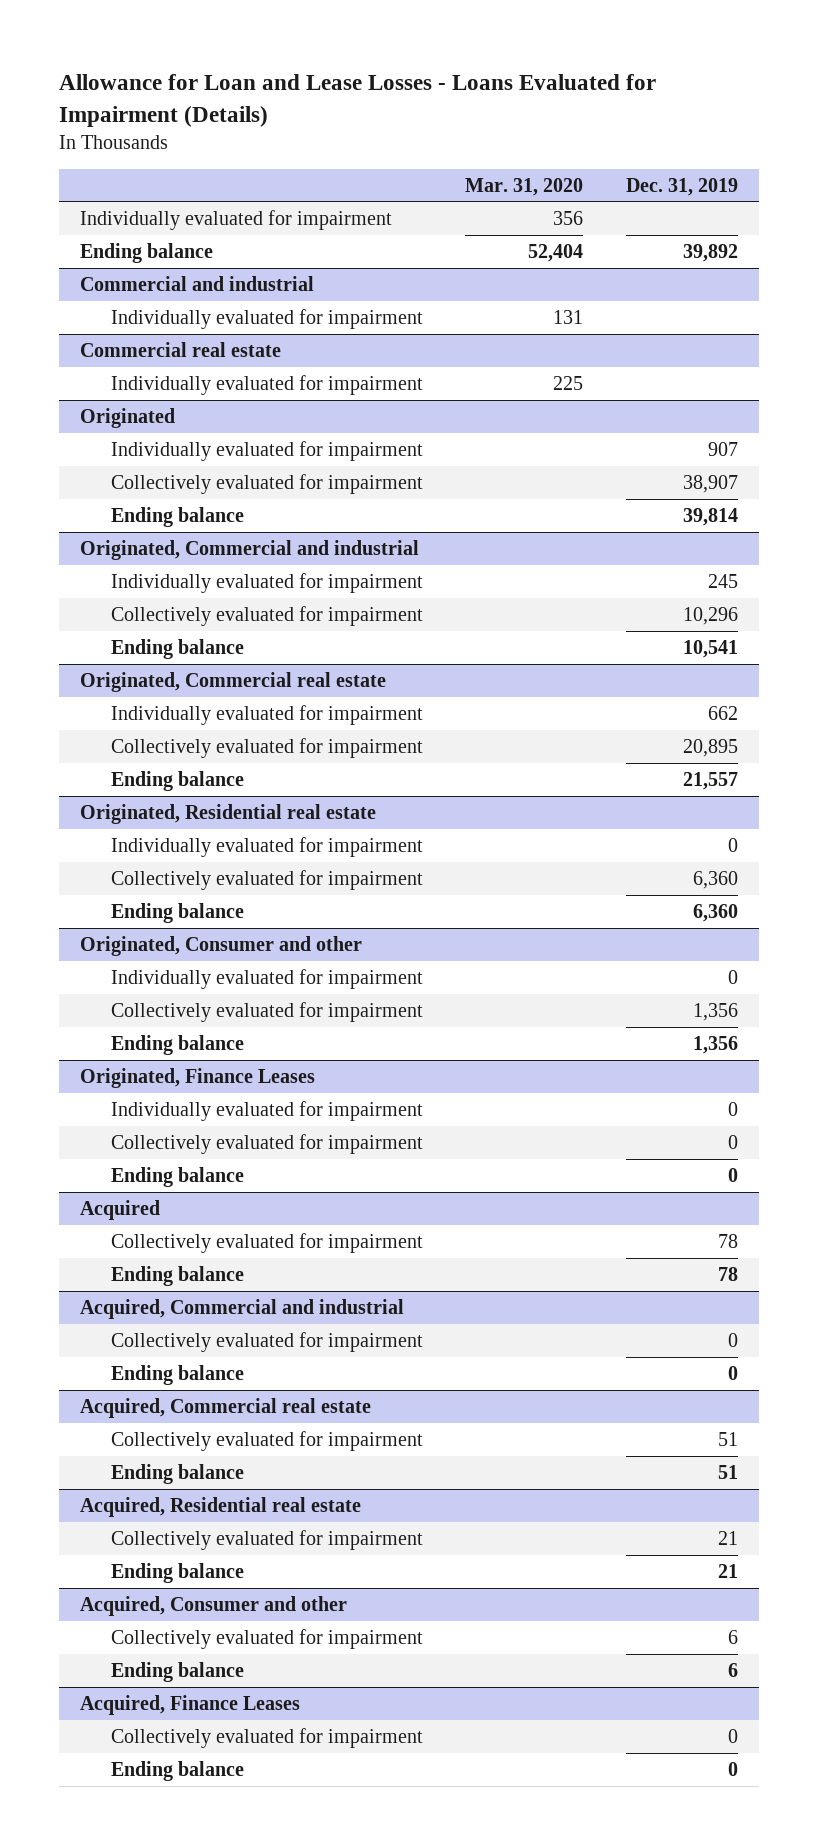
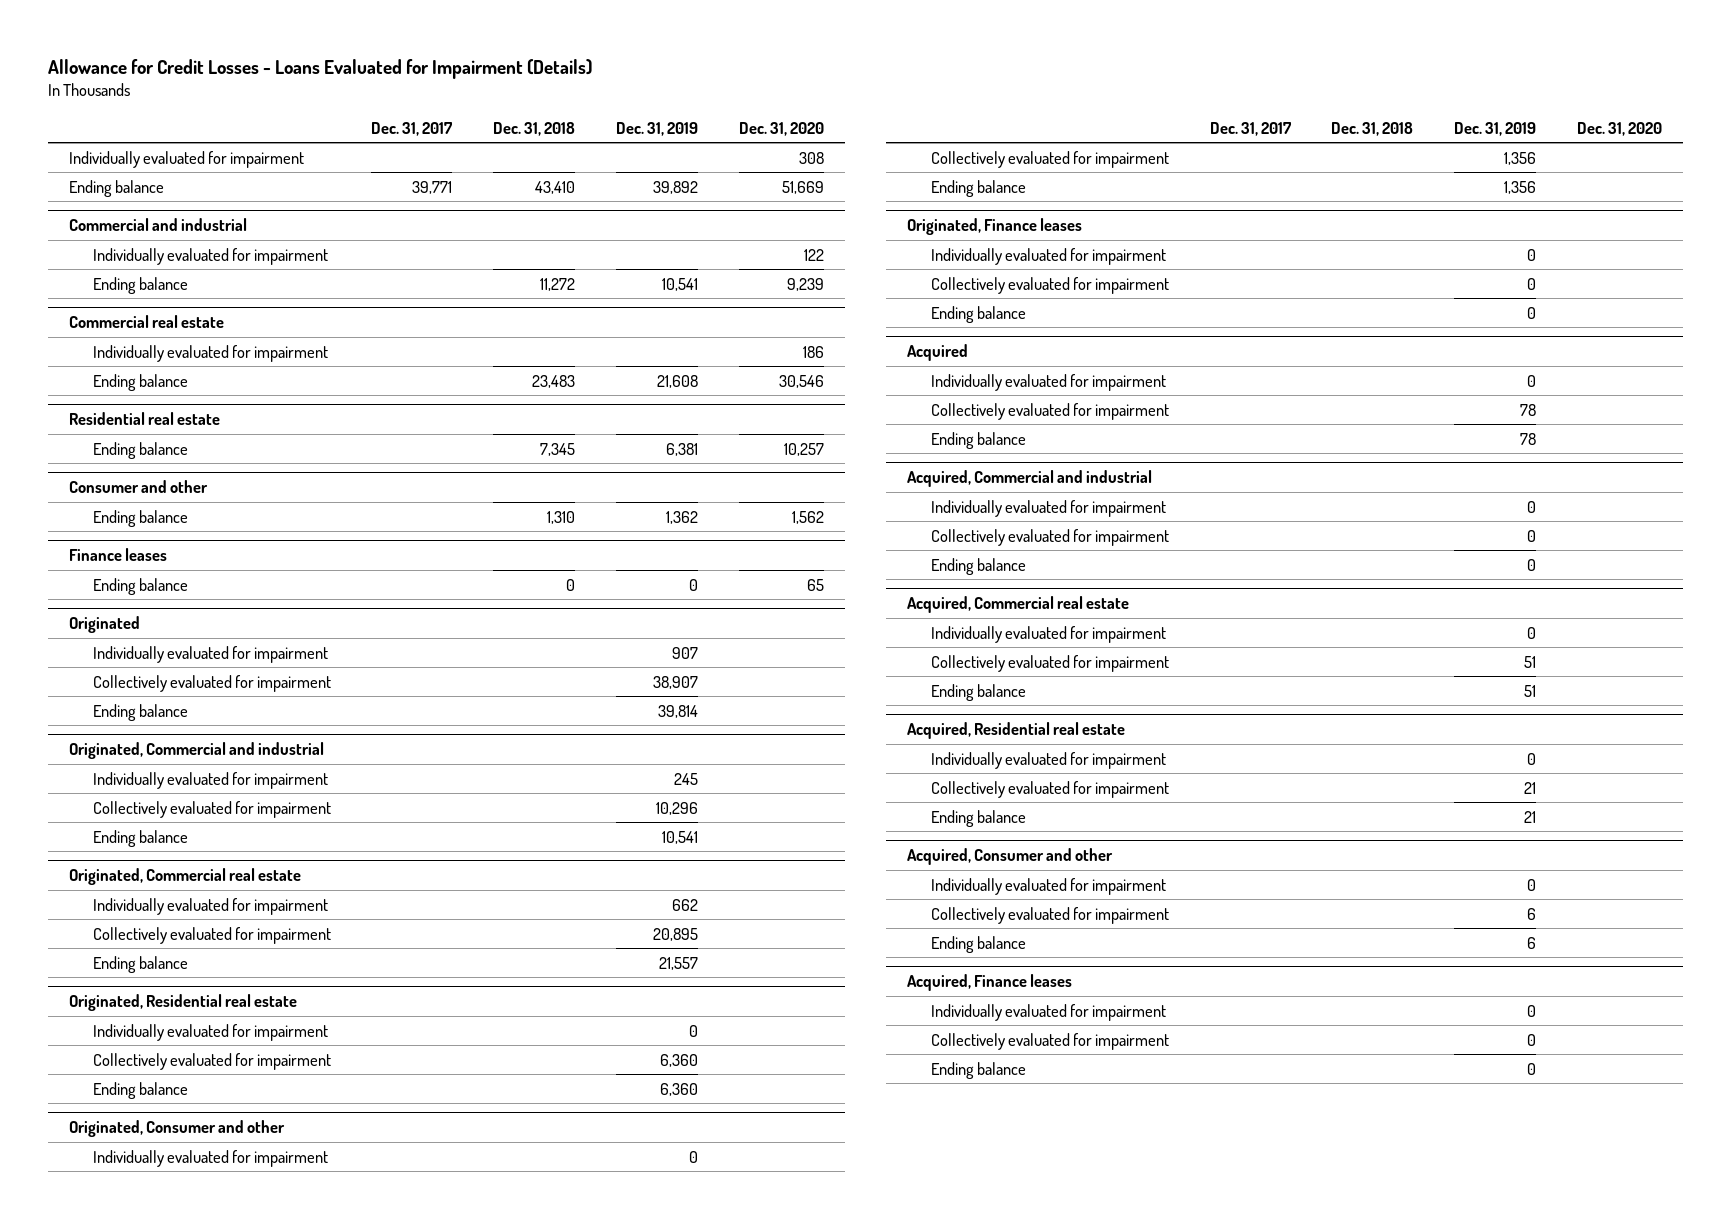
[59,74,657,127] Allowance for Loan and Lease Losses - Loans Evaluated for Impairment (Details) -> [48,58,593,79] Allowance for Credit Losses - Loans Evaluated for Impairment (Details)
[465,177,584,196] Mar. 31, 2020 -> none
none -> [371,121,454,136] Dec. 31, 2017
none -> [493,121,576,136] Dec. 31, 2018
none -> [739,121,825,136] Dec. 31, 2020
none -> [92,276,188,294] Ending balance
none -> [92,373,188,391] Ending balance
none -> [68,412,220,426] Residential real estate
none -> [92,441,188,459] Ending balance
none -> [68,480,208,494] Consumer and other
none -> [92,509,188,527] Ending balance
none -> [68,548,167,562] Finance leases
none -> [92,577,188,595] Ending balance
[80,1067,316,1088] Originated, Finance Leases -> [906,218,1082,236] Originated, Finance leases
none -> [930,373,1166,391] Individually evaluated for impairment
none -> [930,499,1166,517] Individually evaluated for impairment
none -> [930,625,1166,643] Individually evaluated for impairment
none -> [930,751,1166,769] Individually evaluated for impairment
none -> [930,877,1166,895] Individually evaluated for impairment
[80,1694,301,1715] Acquired, Finance Leases -> [906,974,1072,992] Acquired, Finance leases
none -> [930,1003,1166,1021] Individually evaluated for impairment

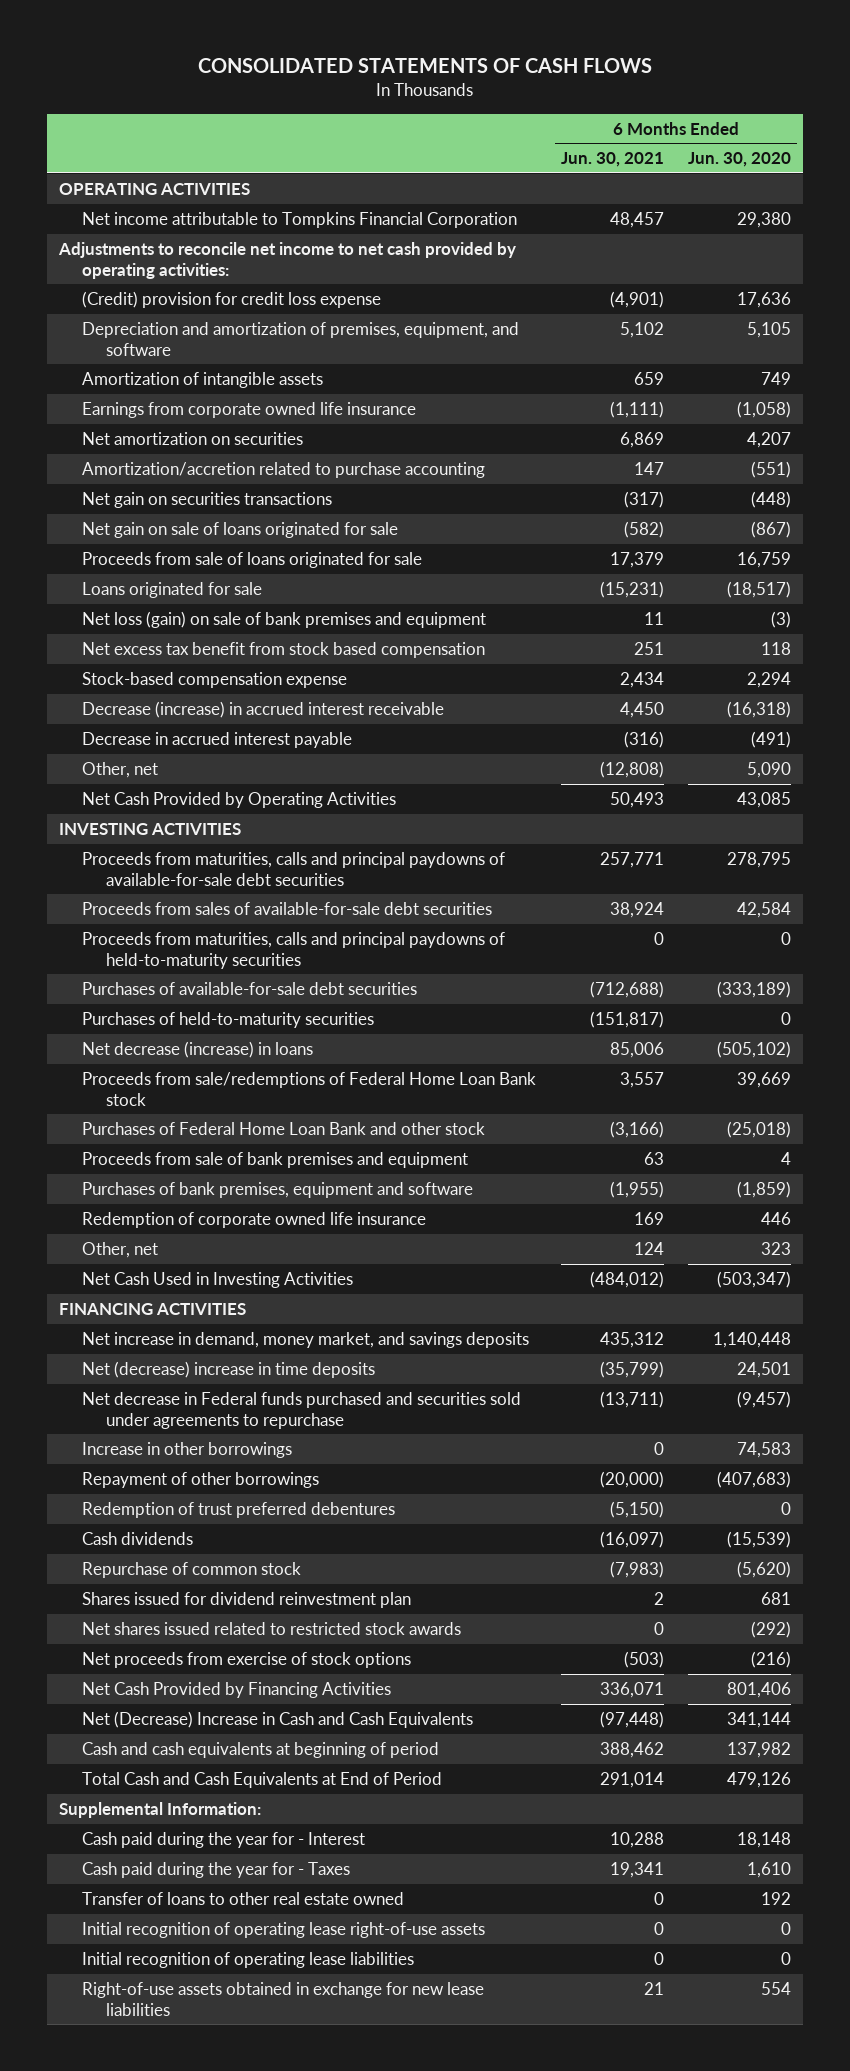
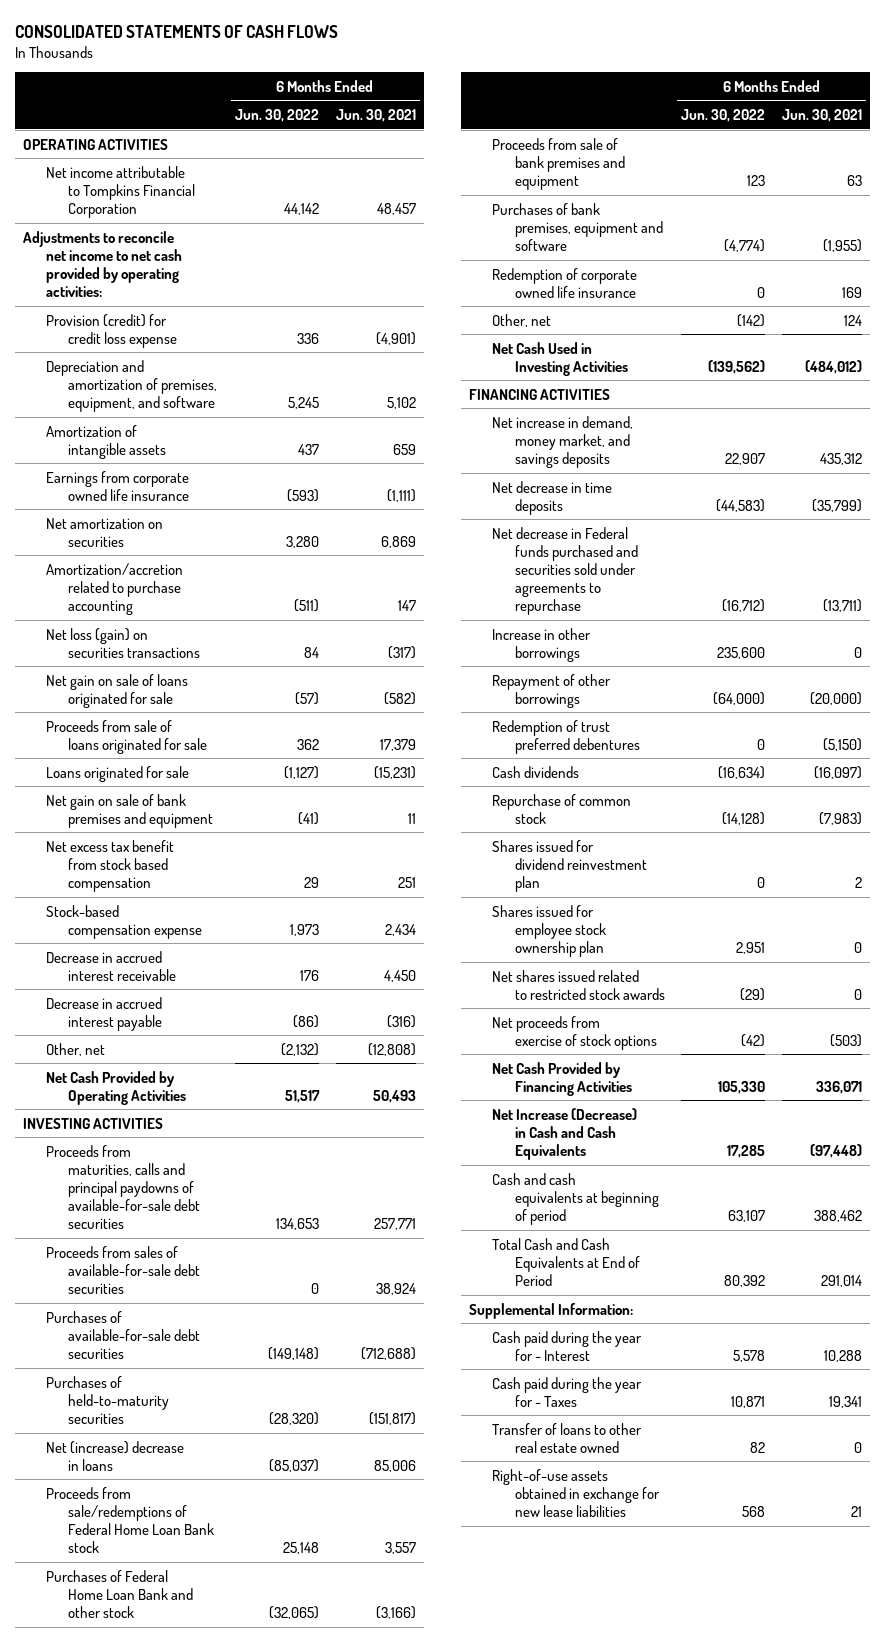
[687,152,791,168] Jun. 30, 2020 -> none
none -> [234,109,319,123] Jun. 30, 2022
[82,291,382,309] (Credit) provision for credit loss expense -> [45,313,178,348] Provision (credit) for credit loss expense
[82,492,333,509] Net gain on securities transactions -> [45,627,201,658] Net loss (gain) on securities transactions
[82,611,487,629] Net loss (gain) on sale of bank premises and equipment -> [45,793,214,828] Net gain on sale of bank premises and equipment
[82,701,445,719] Decrease (increase) in accrued interest receivable -> [45,950,177,981] Decrease in accrued interest receivable
[82,932,506,969] Proceeds from maturities, calls and principal paydowns of held-to-maturity securities -> none
[82,1041,314,1059] Net decrease (increase) in loans -> [45,1440,184,1471] Net (increase) decrease in loans
[82,1361,376,1379] Net (decrease) increase in time deposits -> [492,480,613,515] Net decrease in time deposits
none -> [492,904,606,957] Shares issued for employee stock ownership plan
[82,1711,474,1729] Net (Decrease) Increase in Cash and Cash Equivalents -> [492,1107,638,1160] Net Increase (Decrease) in Cash and Cash Equivalents
[82,1922,486,1939] Initial recognition of operating lease right-of-use assets -> none
[82,1952,415,1969] Initial recognition of operating lease liabilities -> none

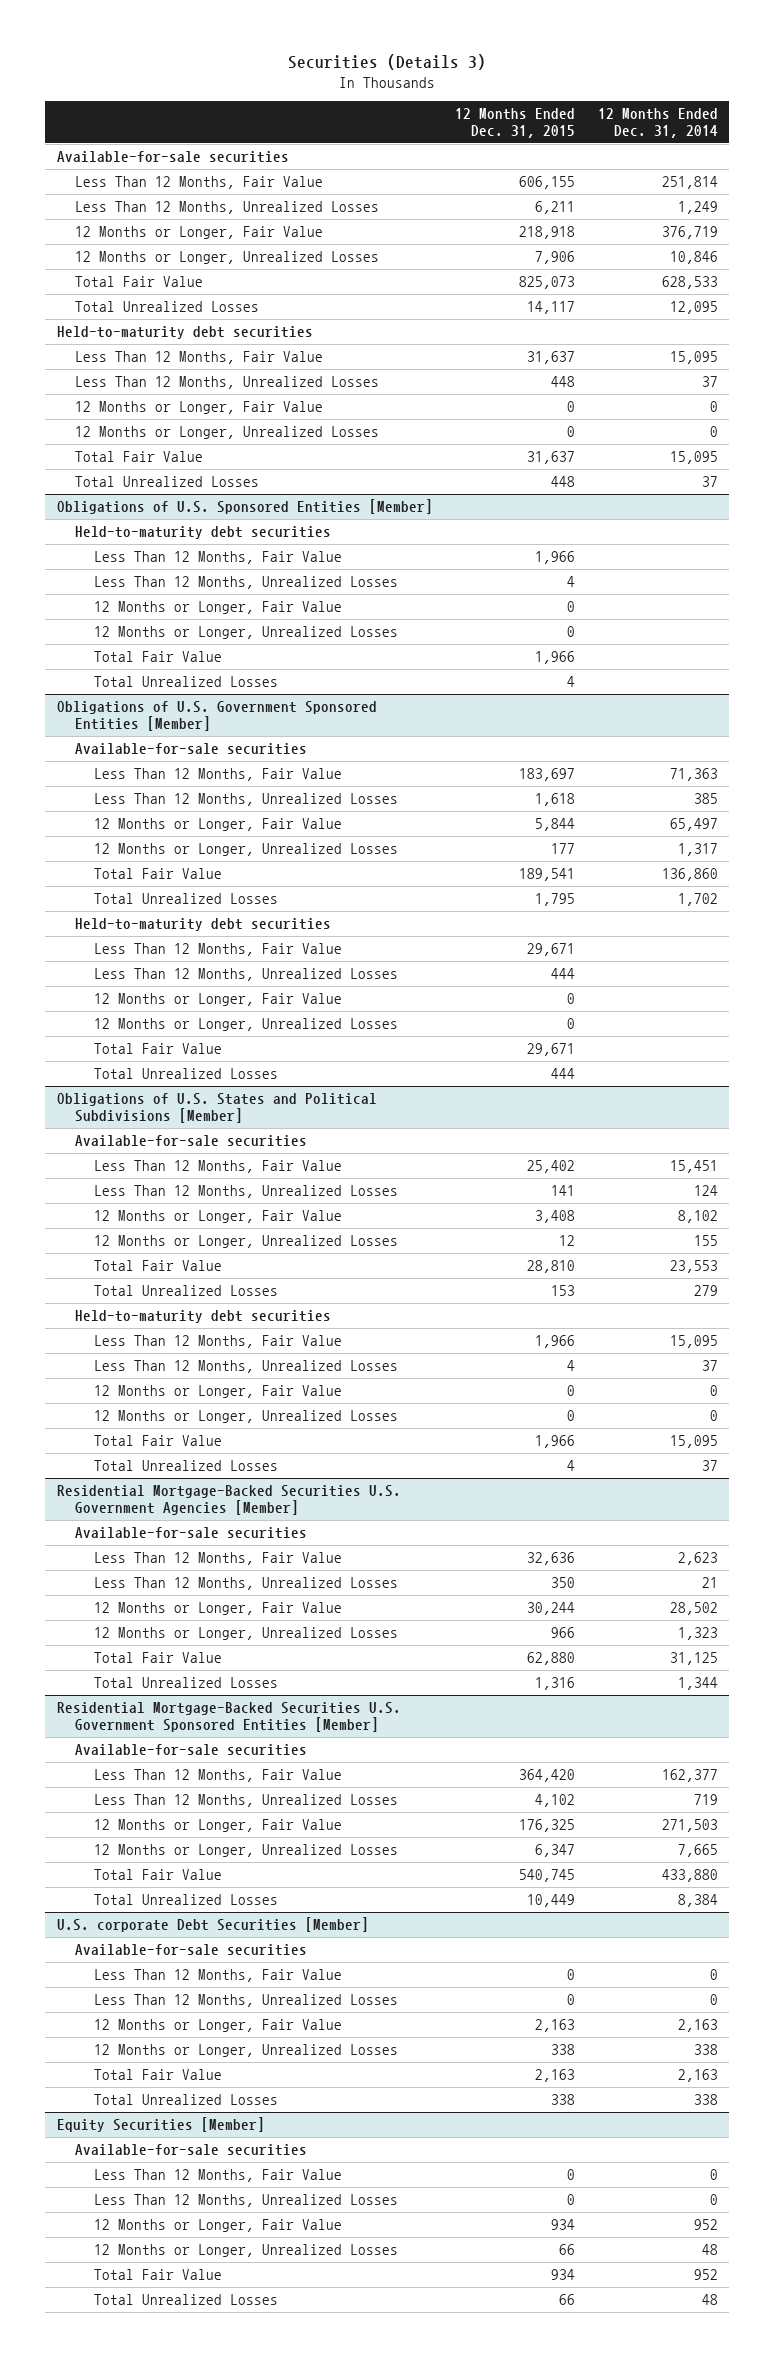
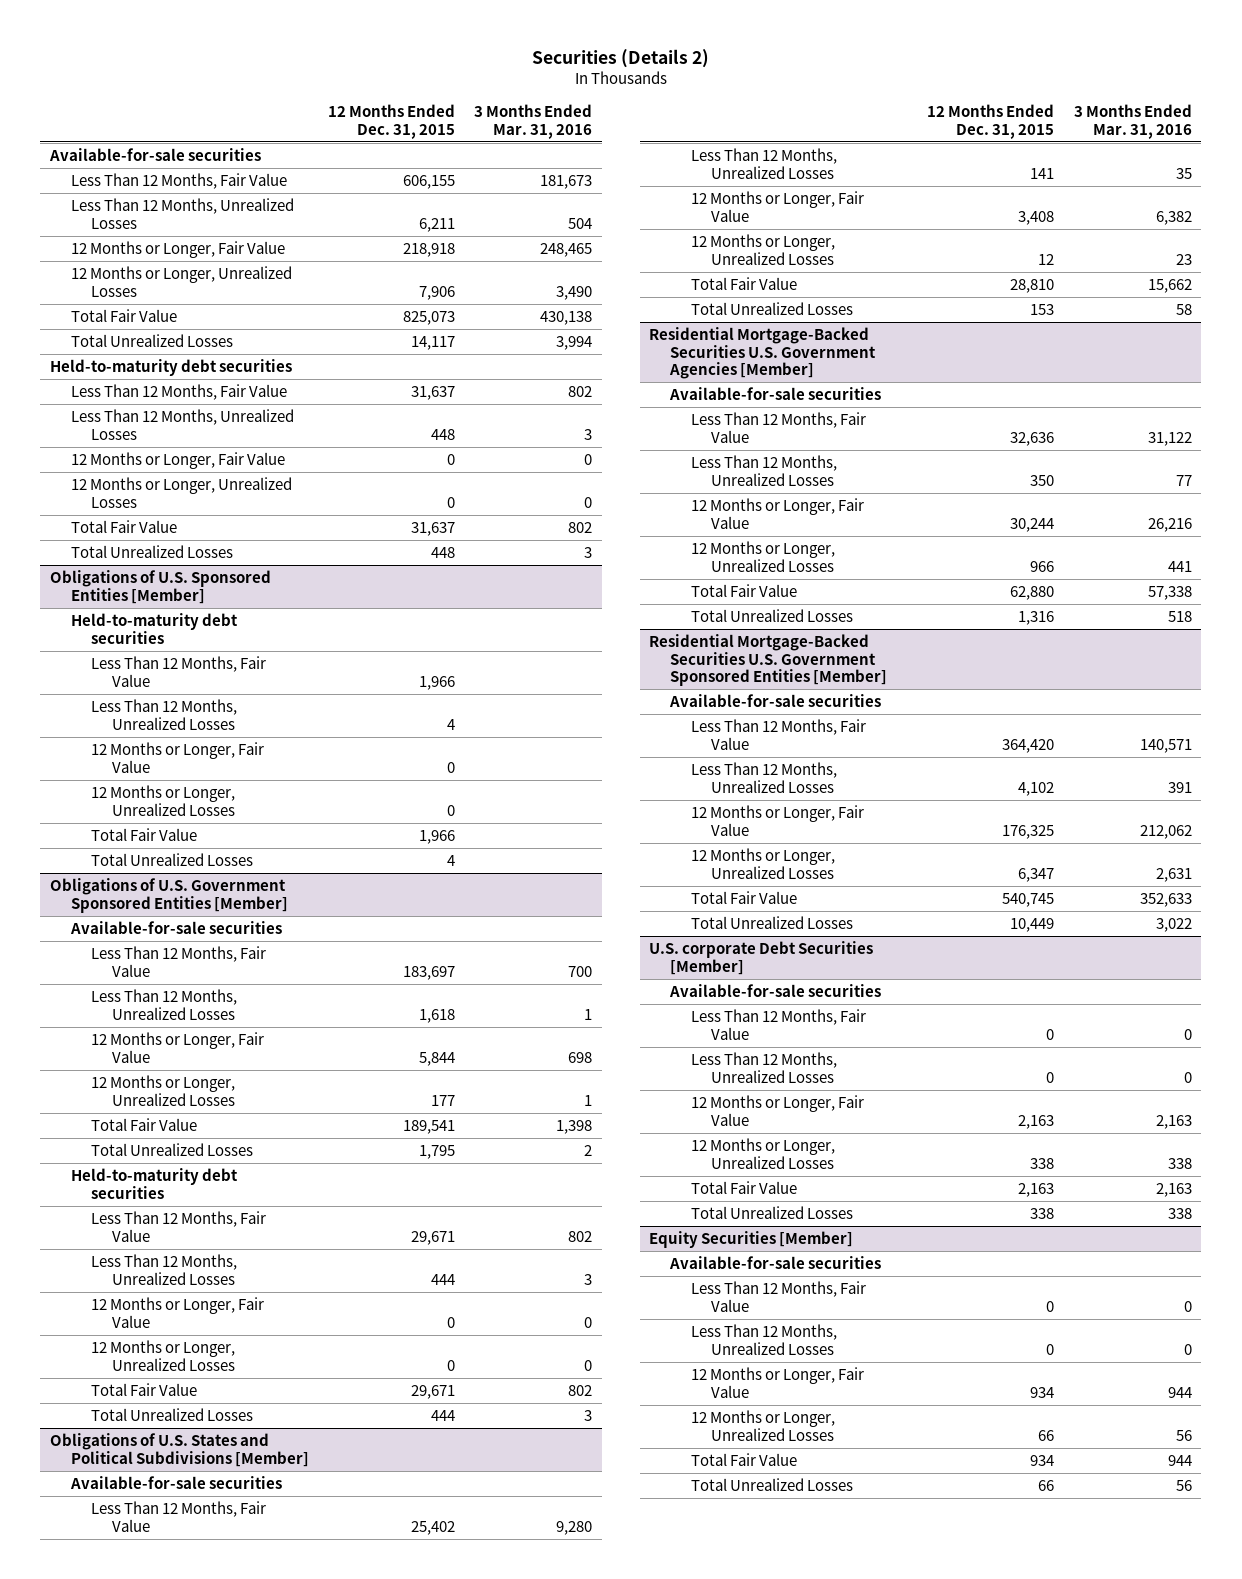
[288,54,487,71] Securities (Details 3) -> [531,48,709,68] Securities (Details 2)
[598,107,719,139] 12 Months Ended Dec. 31, 2014 -> none
none -> [474,104,593,139] 3 Months Ended Mar. 31, 2016
[75,1309,332,1323] Held-to-maturity debt securities -> none
[93,1334,342,1348] Less Than 12 Months, Fair Value -> none
[93,1359,398,1373] Less Than 12 Months, Unrealized Losses -> none
[93,1384,342,1398] 12 Months or Longer, Fair Value -> none
[93,1409,398,1423] 12 Months or Longer, Unrealized Losses -> none
[93,1434,222,1446] Total Fair Value -> none
[93,1459,278,1471] Total Unrealized Losses -> none

